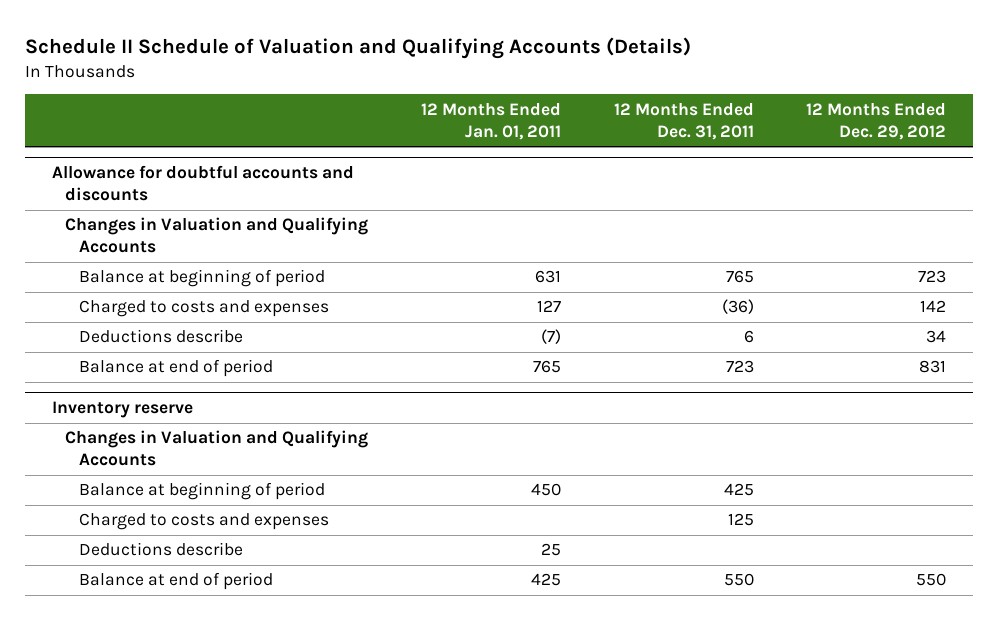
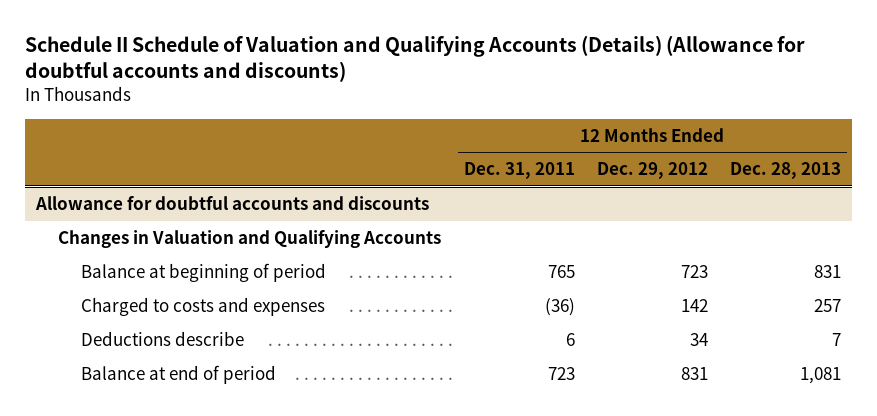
[25,36,692,59] Schedule II Schedule of Valuation and Qualifying Accounts (Details) -> [25,34,806,83] Schedule II Schedule of Valuation and Qualifying Accounts (Details) (Allowance for doubtful accounts and discounts)
[421,102,562,140] 12 Months Ended Jan. 01, 2011 -> none
none -> [730,162,842,180] Dec. 28, 2013
[51,401,193,419] Inventory reserve -> none
[65,430,369,467] Changes in Valuation and Qualifying Accounts -> none
[79,482,326,501] Balance at beginning of period -> none
[79,513,330,531] Charged to costs and expenses -> none
[79,542,244,557] Deductions describe -> none
[79,572,274,591] Balance at end of period -> none

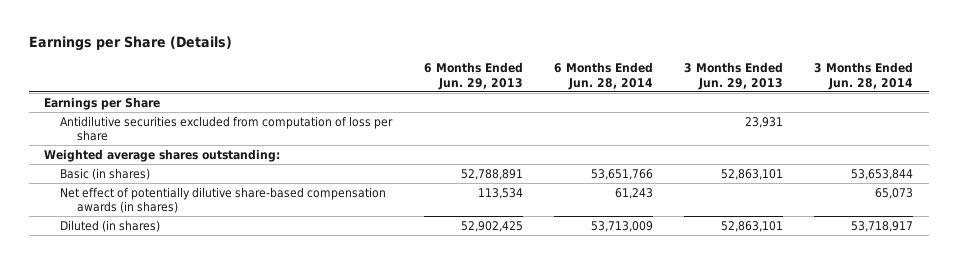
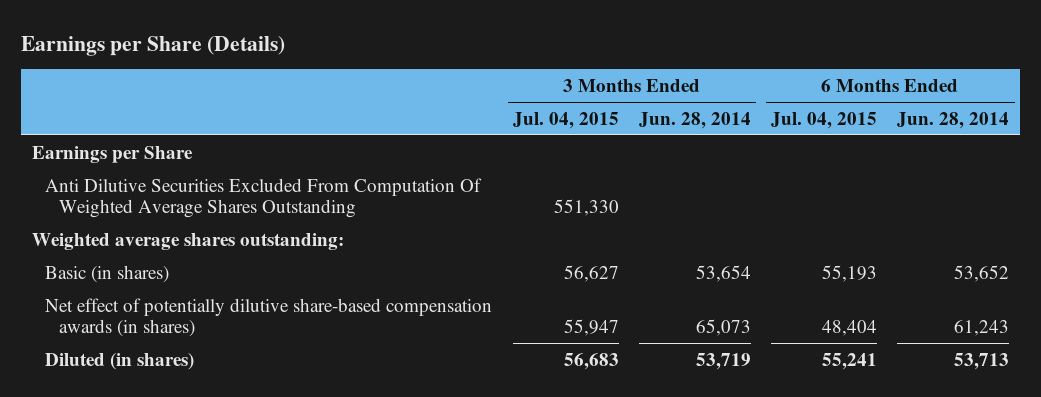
[423,62,523,90] 6 Months Ended Jun. 29, 2013 -> none
[684,62,784,90] 3 Months Ended Jun. 29, 2013 -> none
none -> [512,111,619,129] Jul. 04, 2015
none -> [771,111,878,129] Jul. 04, 2015
[60,115,394,142] Antidilutive securities excluded from computation of loss per share -> none
none -> [45,177,483,219] Anti Dilutive Securities Excluded From Computation Of Weighted Average Shares Outstanding
[590,168,653,180] 53,651,766 -> [954,264,1010,282] 53,652
[851,168,914,180] 53,653,844 -> [695,264,751,282] 53,654
[590,220,653,232] 53,713,009 -> [954,352,1010,370] 53,713
[851,220,914,232] 53,718,917 -> [695,352,751,370] 53,719

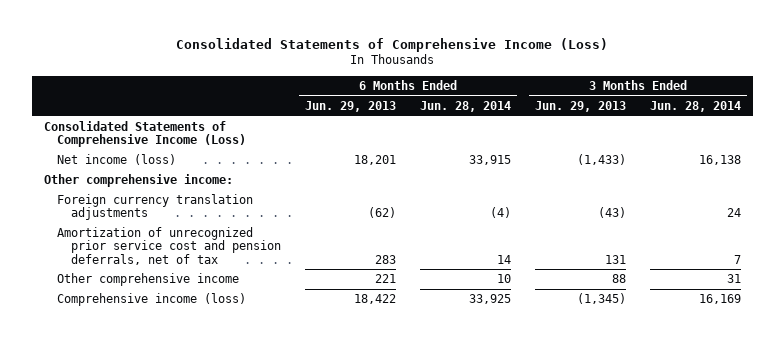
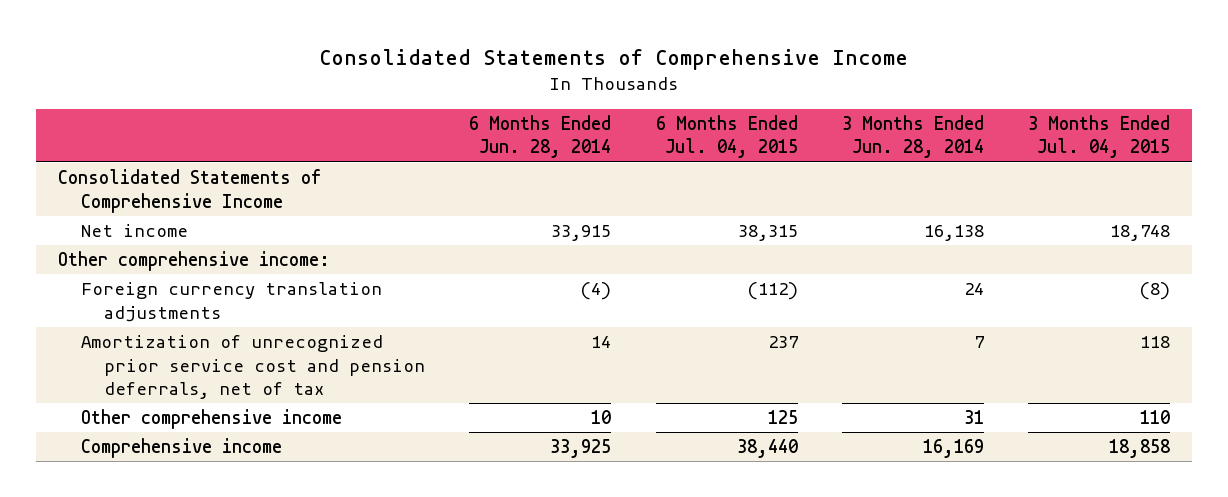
[176,38,609,53] Consolidated Statements of Comprehensive Income (Loss) -> [318,48,908,70] Consolidated Statements of Comprehensive Income
[304,100,396,112] Jun. 29, 2013 -> none
[534,100,626,112] Jun. 29, 2013 -> none
none -> [655,114,798,159] 6 Months Ended Jul. 04, 2015
none -> [1027,114,1170,159] 3 Months Ended Jul. 04, 2015
[43,121,247,148] Consolidated Statements of Comprehensive Income (Loss) -> [57,169,322,213] Consolidated Statements of Comprehensive Income
[57,154,177,166] Net income (loss) -> [80,224,188,238] Net income
[57,293,247,307] Comprehensive income (loss) -> [80,438,282,459] Comprehensive income

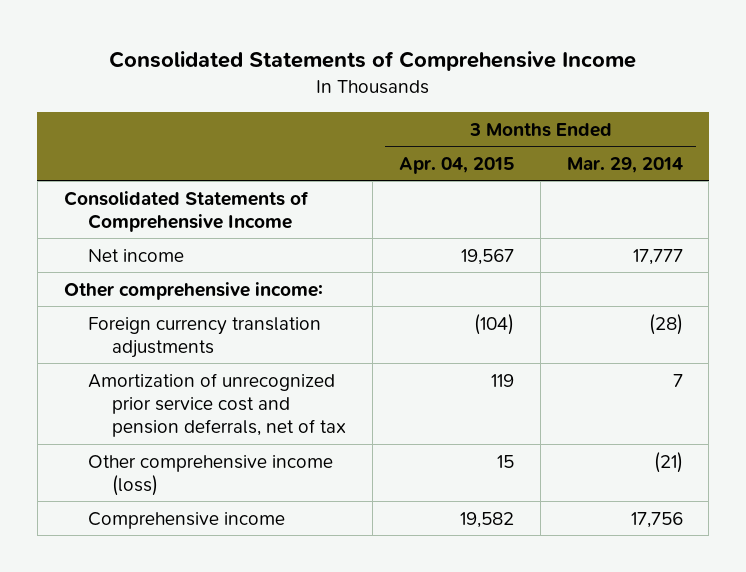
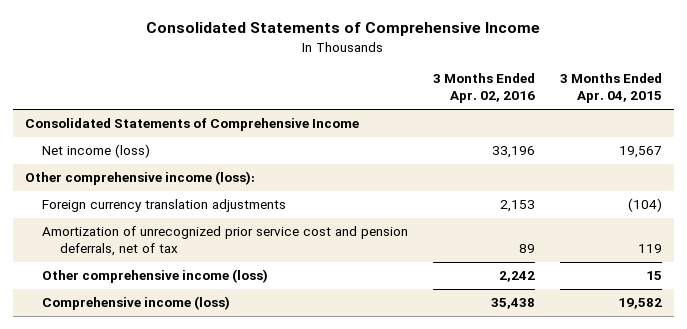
[566,156,683,173] Mar. 29, 2014 -> none
none -> [433,73,536,104] 3 Months Ended Apr. 02, 2016
[87,248,184,262] Net income -> [42,144,151,159] Net income (loss)
[63,281,323,300] Other comprehensive income: -> [25,171,256,186] Other comprehensive income (loss):
[87,511,285,529] Comprehensive income -> [42,296,231,311] Comprehensive income (loss)

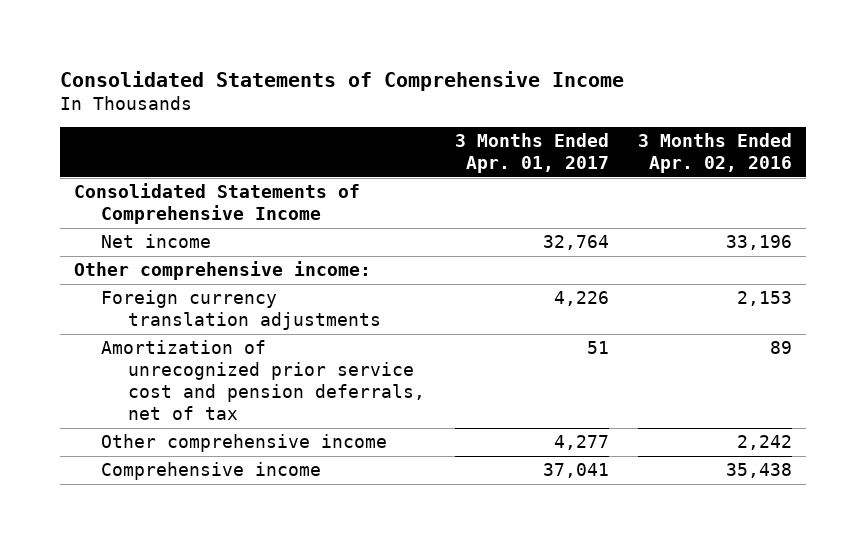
[559,73,662,104] 3 Months Ended Apr. 04, 2015 -> none
none -> [454,133,609,174] 3 Months Ended Apr. 01, 2017
[42,144,151,159] Net income (loss) -> [101,234,212,249] Net income
[25,171,256,186] Other comprehensive income (loss): -> [74,261,372,281] Other comprehensive income:
[42,269,269,284] Other comprehensive income (loss) -> [101,434,388,453] Other comprehensive income
[42,296,231,311] Comprehensive income (loss) -> [101,462,322,481] Comprehensive income

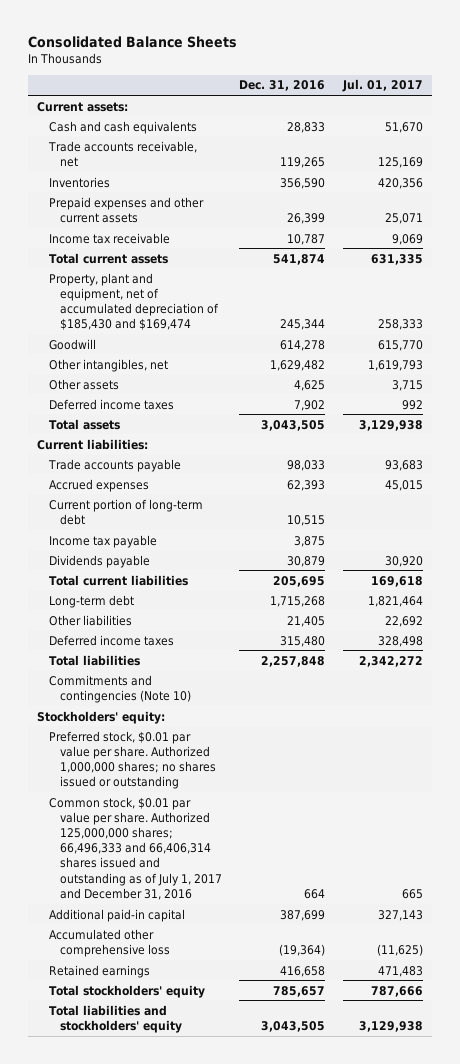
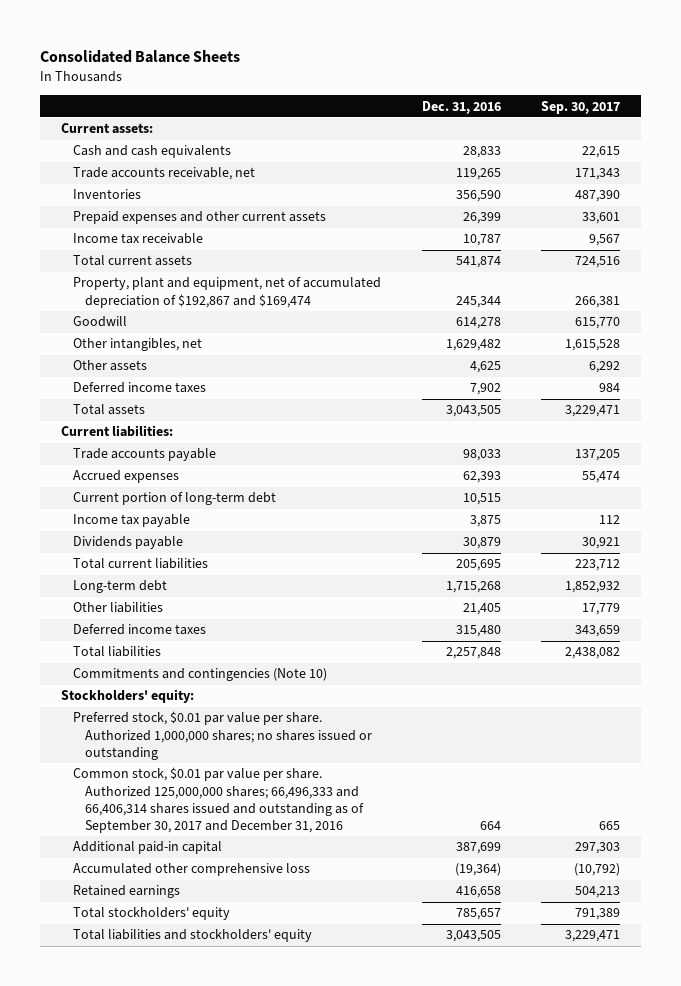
[341,79,423,93] Jul. 01, 2017 -> none
none -> [541,100,621,114] Sep. 30, 2017
[48,272,219,331] Property, plant and equipment, net of accumulated depreciation of $185,430 and $169,474 -> [72,277,381,308] Property, plant and equipment, net of accumulated depreciation of $192,867 and $169,474
[48,796,222,900] Common stock, $0.01 par value per share. Authorized 125,000,000 shares; 66,496,333 and 66,406,314 shares issued and outstanding as of July 1, 2017 and December 31, 2016 -> [72,767,364,834] Common stock, $0.01 par value per share. Authorized 125,000,000 shares; 66,496,333 and 66,406,314 shares issued and outstanding as of September 30, 2017 and December 31, 2016

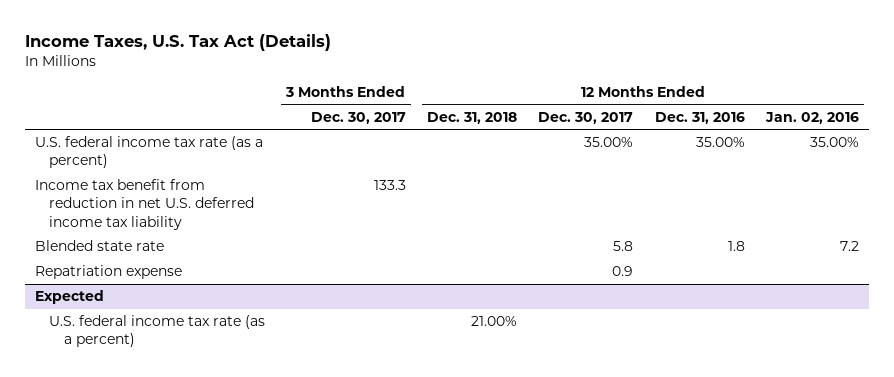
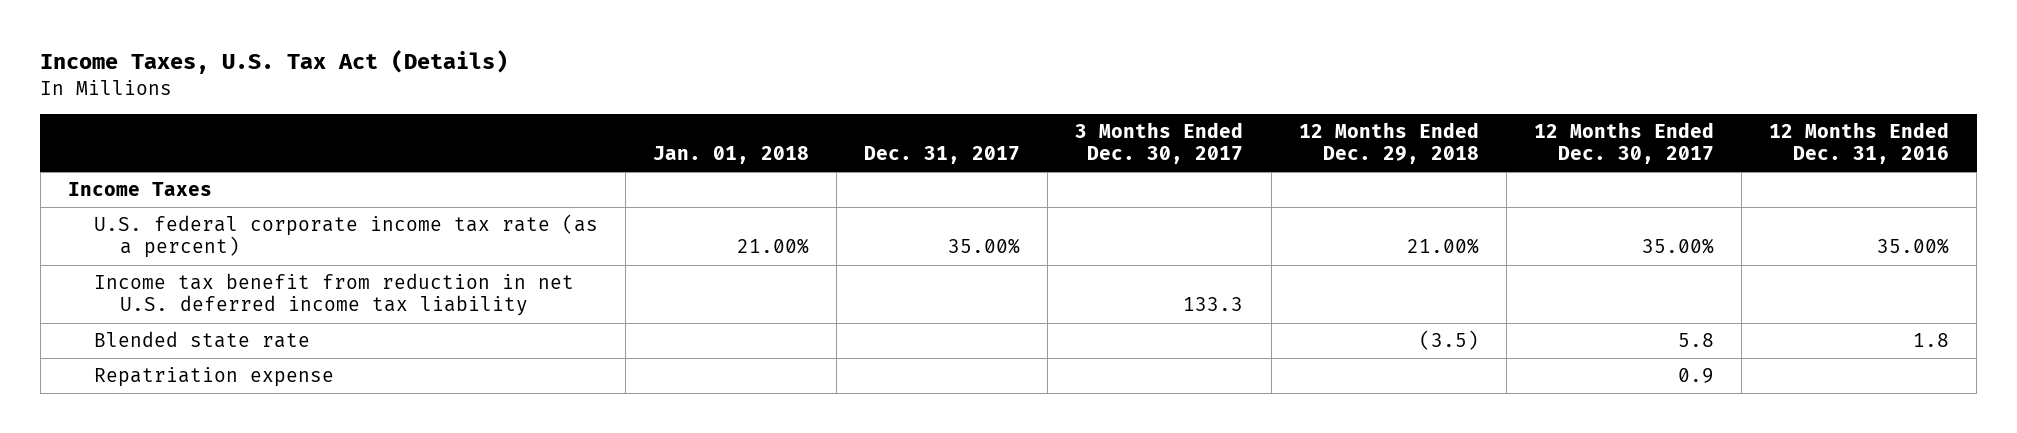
[426,111,517,124] Dec. 31, 2018 -> none
[764,111,859,124] Jan. 02, 2016 -> none
none -> [652,146,809,165] Jan. 01, 2018
none -> [864,146,1021,165] Dec. 31, 2017
none -> [1298,121,1479,165] 12 Months Ended Dec. 29, 2018
none -> [67,182,212,197] Income Taxes
[35,136,264,169] U.S. federal income tax rate (as a percent) -> [93,214,598,259] U.S. federal corporate income tax rate (as a percent)
[35,290,105,305] Expected -> none
[49,315,266,348] U.S. federal income tax rate (as a percent) -> none

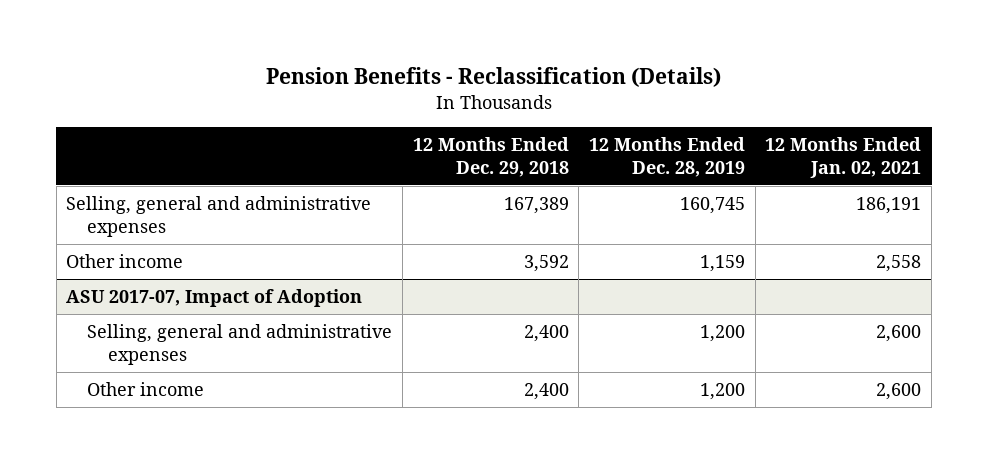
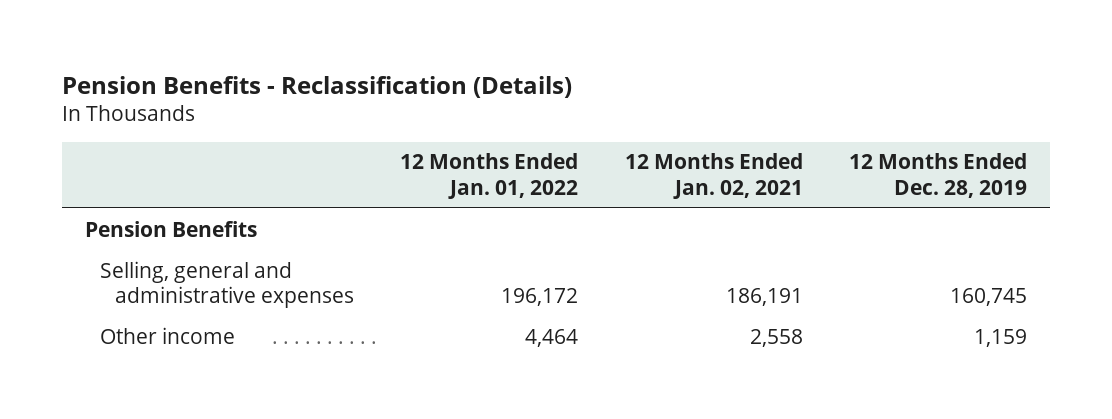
[412,137,569,177] 12 Months Ended Dec. 29, 2018 -> none
none -> [400,153,579,199] 12 Months Ended Jan. 01, 2022
none -> [85,220,258,237] Pension Benefits
[66,289,363,308] ASU 2017-07, Impact of Adoption -> none
[87,324,393,365] Selling, general and administrative expenses -> none
[87,382,205,397] Other income -> none

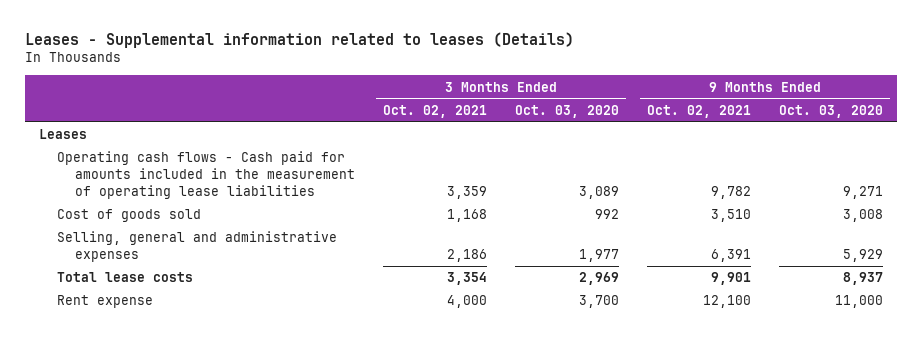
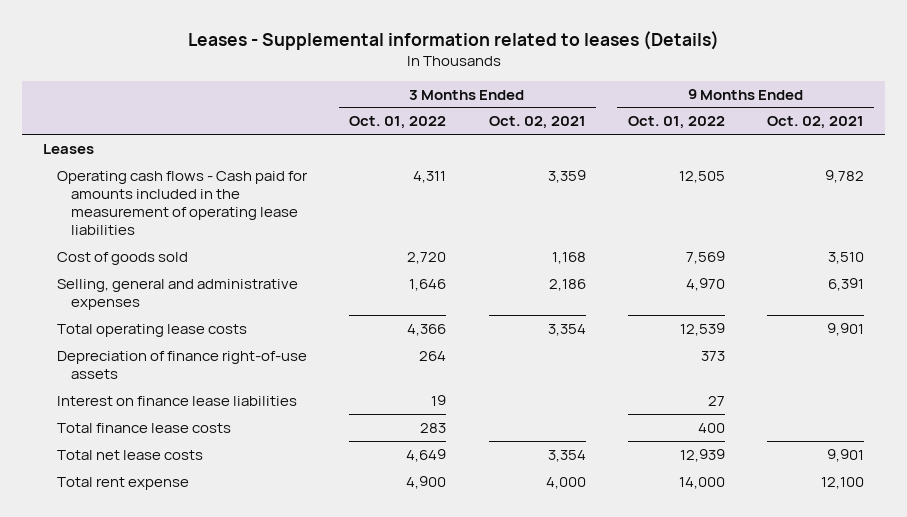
[515,104,620,118] Oct. 03, 2020 -> none
[779,104,884,118] Oct. 03, 2020 -> none
none -> [349,116,447,130] Oct. 01, 2022
none -> [627,116,725,130] Oct. 01, 2022
[56,272,193,283] Total lease costs -> [57,323,248,337] Total operating lease costs
none -> [57,350,308,379] Depreciation of finance right-of-use assets
none -> [57,395,298,406] Interest on finance lease liabilities
none -> [57,422,232,433] Total finance lease costs
none -> [57,449,204,460] Total net lease costs
[56,295,153,309] Rent expense -> [57,476,190,490] Total rent expense

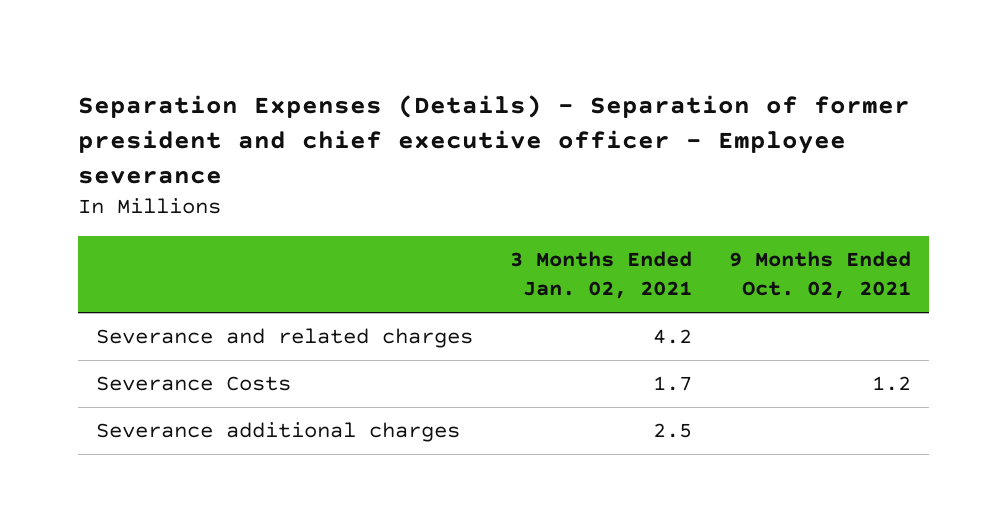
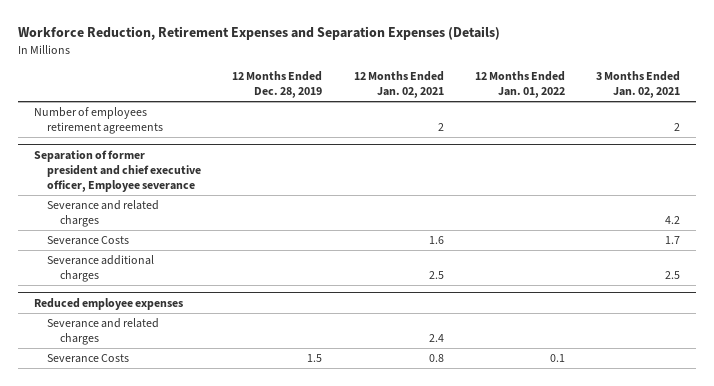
[77,94,910,184] Separation Expenses (Details) - Separation of former president and chief executive officer - Employee severance -> [18,26,501,41] Workforce Reduction, Retirement Expenses and Separation Expenses (Details)
[728,250,911,300] 9 Months Ended Oct. 02, 2021 -> none
none -> [232,70,323,99] 12 Months Ended Dec. 28, 2019
none -> [353,70,444,99] 12 Months Ended Jan. 02, 2021
none -> [474,70,565,99] 12 Months Ended Jan. 01, 2022
none -> [33,107,164,135] Number of employees retirement agreements
none -> [33,149,202,193] Separation of former president and chief executive officer, Employee severance
none -> [33,297,183,310] Reduced employee expenses
none -> [47,318,160,346] Severance and related charges
none -> [47,354,130,364] Severance Costs

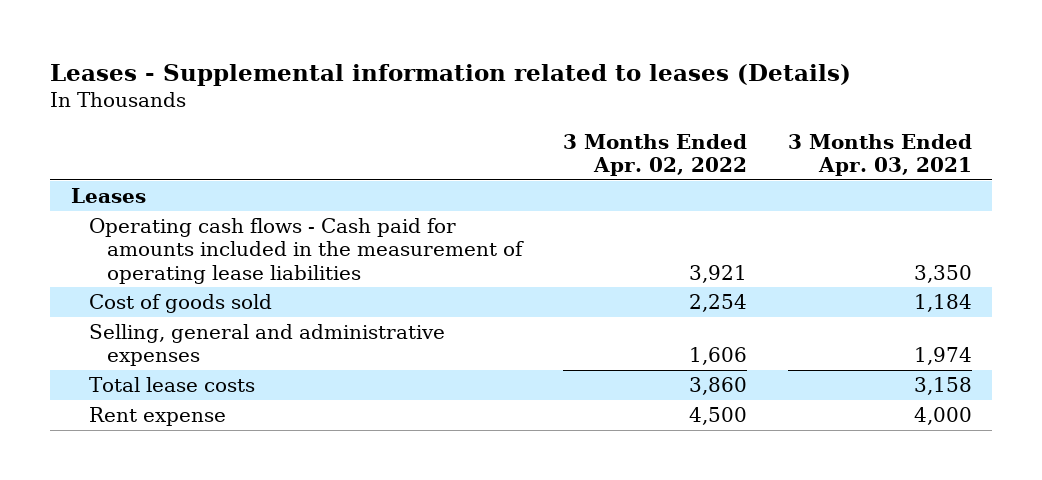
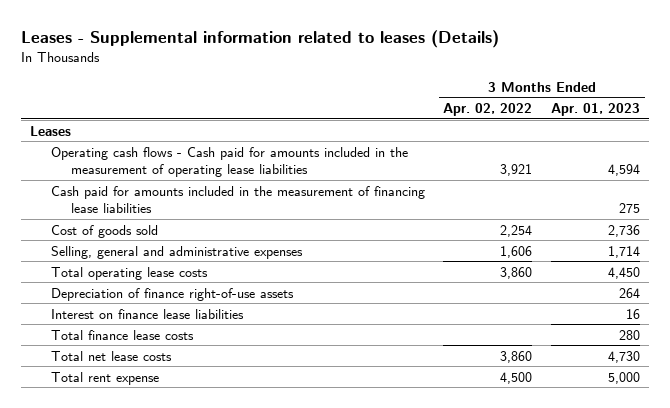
[787,133,972,177] 3 Months Ended Apr. 03, 2021 -> none
none -> [550,103,640,117] Apr. 01, 2023
none -> [50,185,425,213] Cash paid for amounts included in the measurement of financing lease liabilities
[88,377,255,393] Total lease costs -> [50,266,208,280] Total operating lease costs
none -> [50,287,294,301] Depreciation of finance right-of-use assets
none -> [50,308,244,319] Interest on finance lease liabilities
none -> [50,329,194,340] Total finance lease costs
none -> [50,350,172,361] Total net lease costs
[88,407,226,427] Rent expense -> [50,371,159,385] Total rent expense

